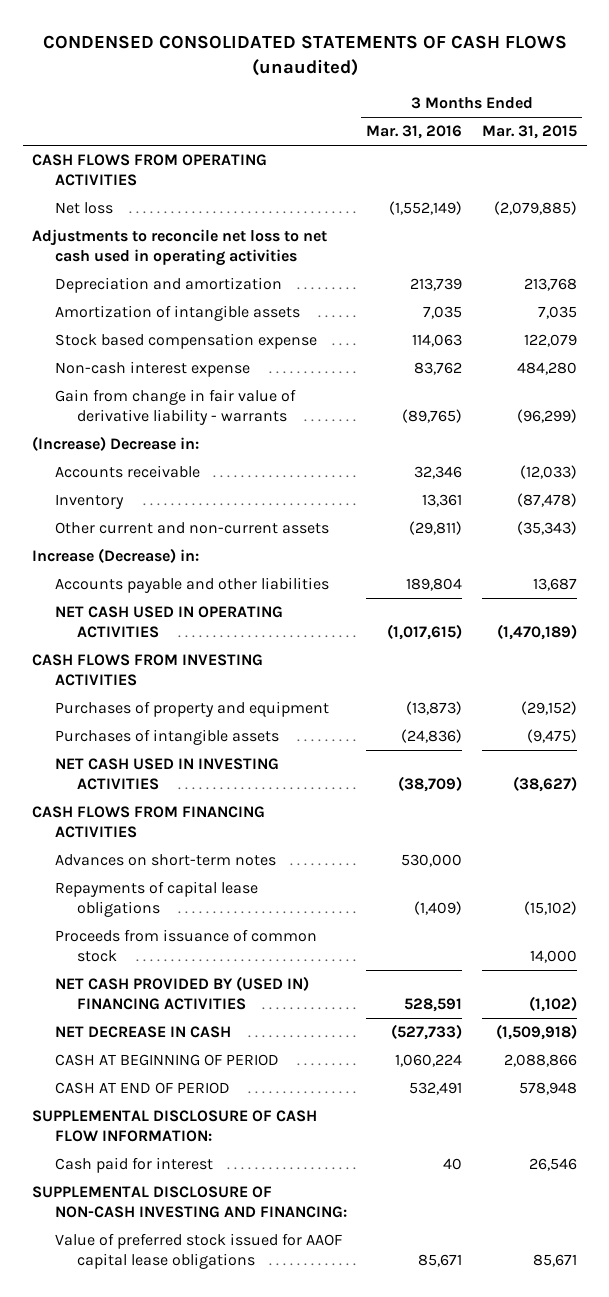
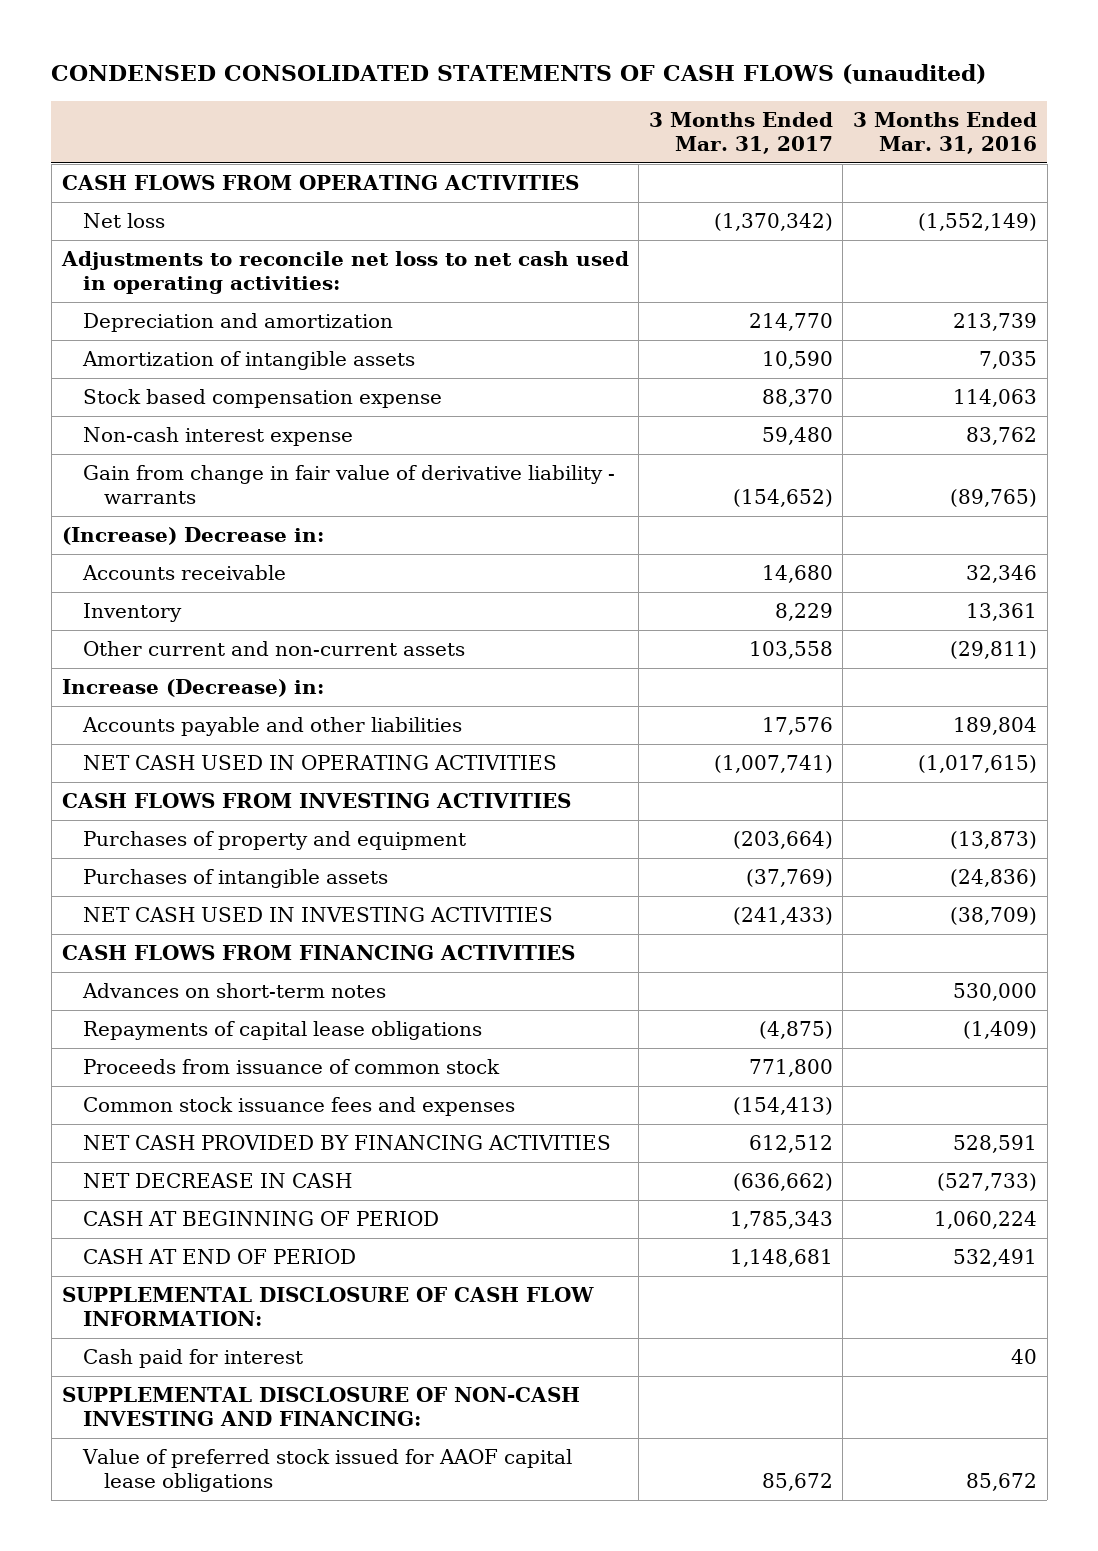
[482,125,578,140] Mar. 31, 2015 -> none
none -> [648,111,833,154] 3 Months Ended Mar. 31, 2017
[32,229,328,267] Adjustments to reconcile net loss to net cash used in operating activities -> [60,251,629,295] Adjustments to reconcile net loss to net cash used in operating activities:
none -> [82,1097,515,1117] Common stock issuance fees and expenses
[54,976,309,1011] NET CASH PROVIDED BY (USED IN) FINANCING ACTIVITIES -> [82,1135,611,1151] NET CASH PROVIDED BY FINANCING ACTIVITIES
[418,1254,463,1268] 85,671 -> [965,1473,1037,1492] 85,672

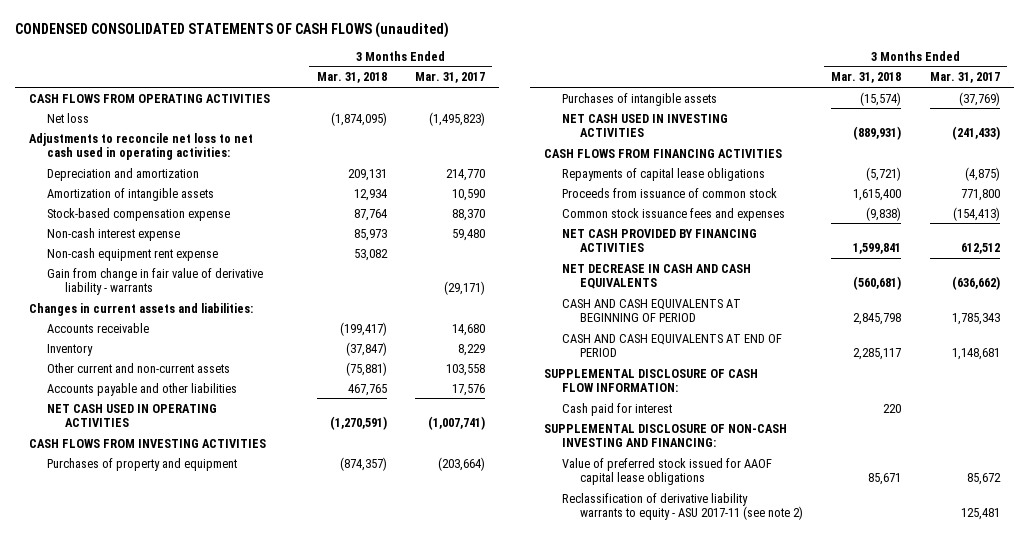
[852,111,1037,154] 3 Months Ended Mar. 31, 2016 -> none
none -> [316,72,387,84] Mar. 31, 2018
[713,213,833,232] (1,370,342) -> [428,111,485,126] (1,495,823)
[82,389,442,409] Stock based compensation expense -> [47,207,231,221] Stock-based compensation expense
[61,527,324,546] (Increase) Decrease in: -> none
none -> [47,247,219,261] Non-cash equipment rent expense
[732,489,833,508] (154,652) -> [443,280,485,295] (29,171)
none -> [29,302,254,316] Changes in current assets and liabilities:
[61,679,324,698] Increase (Decrease) in: -> none
[81,983,386,999] Advances on short-term notes -> none
[82,1173,352,1189] NET DECREASE IN CASH -> [561,263,751,289] NET DECREASE IN CASH AND CASH EQUIVALENTS
[82,1211,439,1227] CASH AT BEGINNING OF PERIOD -> [561,298,741,322] CASH AND CASH EQUIVALENTS AT BEGINNING OF PERIOD
[82,1249,356,1265] CASH AT END OF PERIOD -> [561,333,782,357] CASH AND CASH EQUIVALENTS AT END OF PERIOD
none -> [561,492,803,520] Reclassification of derivative liability warrants to equity - ASU 2017-11 (see note 2)

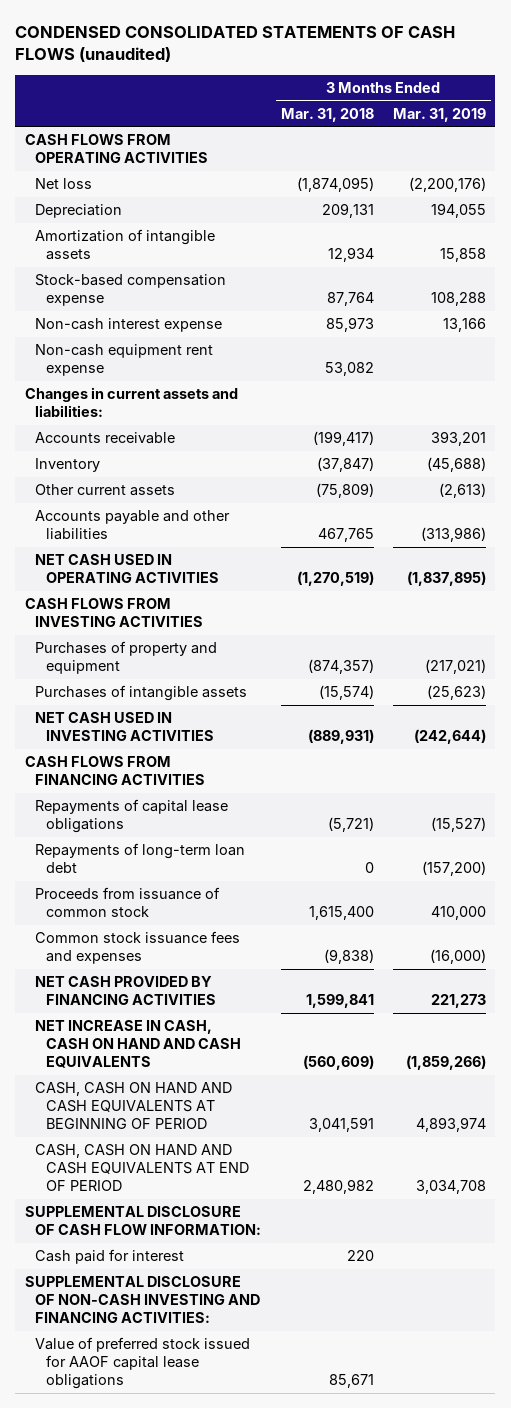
[414,72,485,84] Mar. 31, 2017 -> none
none -> [392,107,486,122] Mar. 31, 2019
[29,132,254,160] Adjustments to reconcile net loss to net cash used in operating activities: -> none
[47,167,200,181] Depreciation and amortization -> [35,204,123,219] Depreciation
[47,267,264,295] Gain from change in fair value of derivative liability - warrants -> none
[47,362,231,373] Other current and non-current assets -> [35,484,176,497] Other current assets
[345,361,387,376] (75,881) -> [315,483,374,499] (75,809)
[329,415,387,430] (1,270,591) -> [296,571,374,587] (1,270,519)
none -> [35,843,246,874] Repayments of long-term loan debt
[561,263,751,289] NET DECREASE IN CASH AND CASH EQUIVALENTS -> [35,1020,241,1069] NET INCREASE IN CASH, CASH ON HAND AND CASH EQUIVALENTS
[853,275,902,290] (560,681) -> [302,1055,374,1071] (560,609)
[561,298,741,322] CASH AND CASH EQUIVALENTS AT BEGINNING OF PERIOD -> [35,1082,233,1130] CASH, CASH ON HAND AND CASH EQUIVALENTS AT BEGINNING OF PERIOD
[853,312,902,325] 2,845,798 -> [308,1117,374,1133] 3,041,591
[561,333,782,357] CASH AND CASH EQUIVALENTS AT END OF PERIOD -> [35,1144,249,1192] CASH, CASH ON HAND AND CASH EQUIVALENTS AT END OF PERIOD
[853,347,902,360] 2,285,117 -> [302,1179,374,1195] 2,480,982
[543,423,787,447] SUPPLEMENTAL DISCLOSURE OF NON-CASH INVESTING AND FINANCING: -> [25,1276,261,1324] SUPPLEMENTAL DISCLOSURE OF NON-CASH INVESTING AND FINANCING ACTIVITIES:
[561,492,803,520] Reclassification of derivative liability warrants to equity - ASU 2017-11 (see note 2) -> none

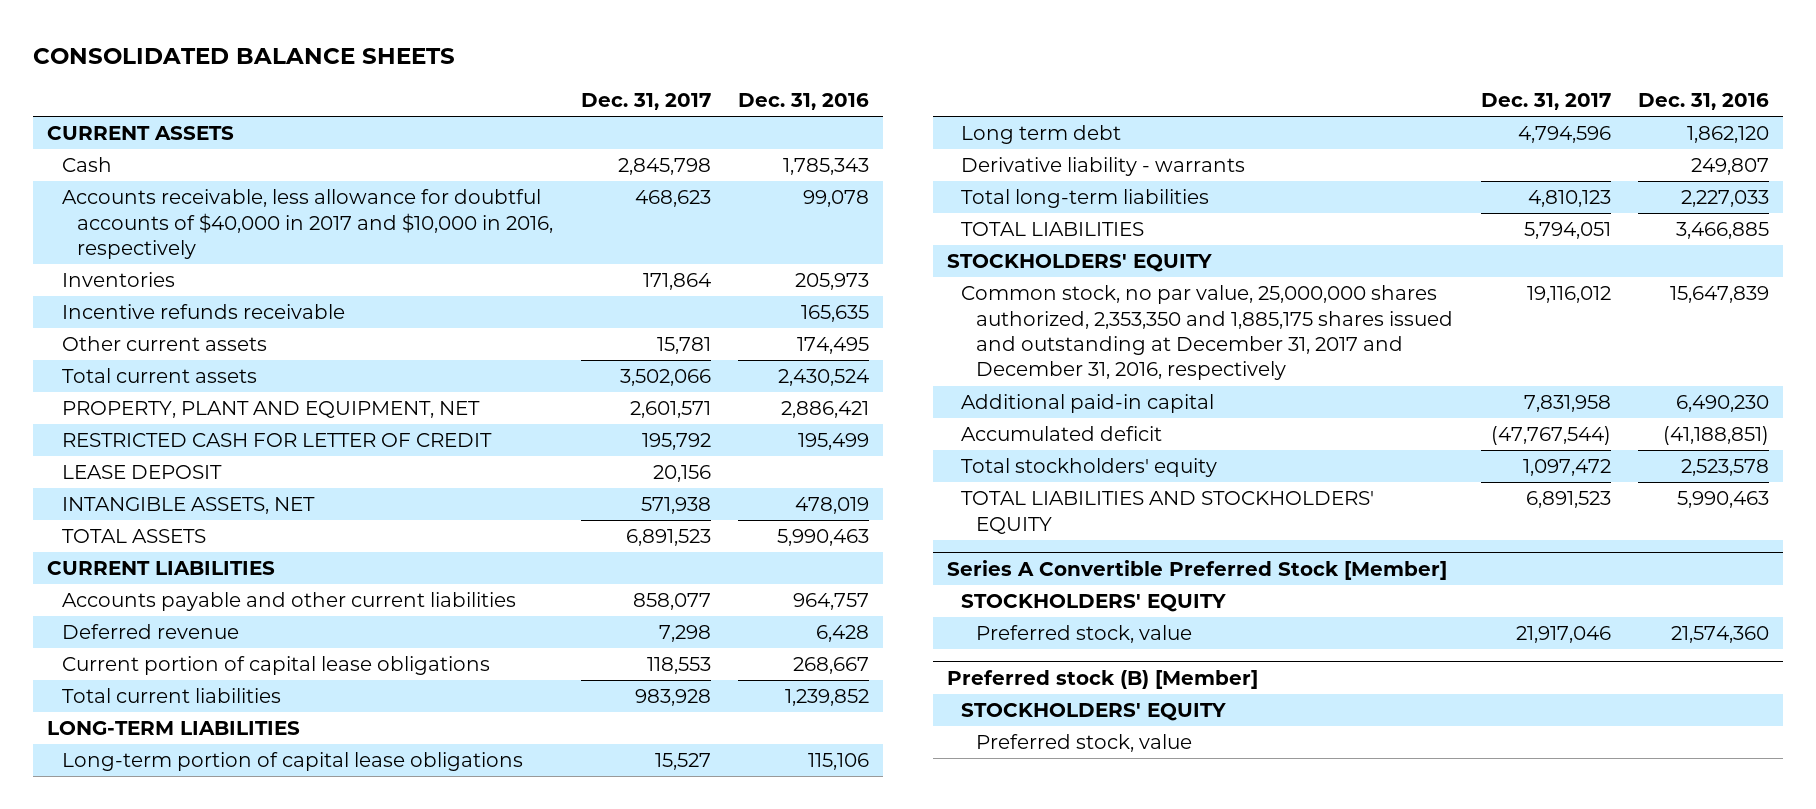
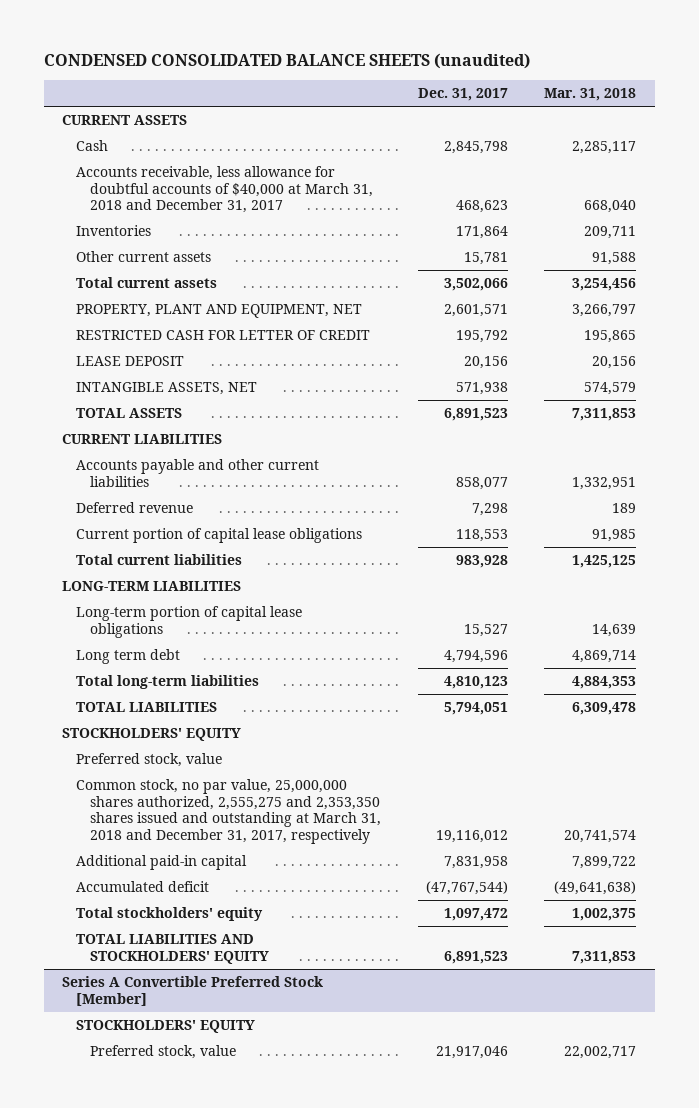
[33,47,456,64] CONSOLIDATED BALANCE SHEETS -> [44,53,531,70] CONDENSED CONSOLIDATED BALANCE SHEETS (unaudited)
[738,92,870,110] Dec. 31, 2016 -> none
none -> [544,88,637,102] Mar. 31, 2018
[61,189,553,260] Accounts receivable, less allowance for doubtful accounts of $40,000 in 2017 and $10,000 in 2016, respectively -> [76,166,374,214] Accounts receivable, less allowance for doubtful accounts of $40,000 at March 31, 2018 and December 31, 2017
[61,304,345,320] Incentive refunds receivable -> none
[961,157,1246,177] Derivative liability - warrants -> none
none -> [76,753,223,768] Preferred stock, value
[961,285,1454,381] Common stock, no par value, 25,000,000 shares authorized, 2,353,350 and 1,885,175 shares issued and outstanding at December 31, 2017 and December 31, 2016, respectively -> [76,779,382,845] Common stock, no par value, 25,000,000 shares authorized, 2,555,275 and 2,353,350 shares issued and outstanding at March 31, 2018 and December 31, 2017, respectively
[946,669,1258,689] Preferred stock (B) [Member] -> none
[961,703,1227,722] STOCKHOLDERS' EQUITY -> none
[976,734,1193,753] Preferred stock, value -> none

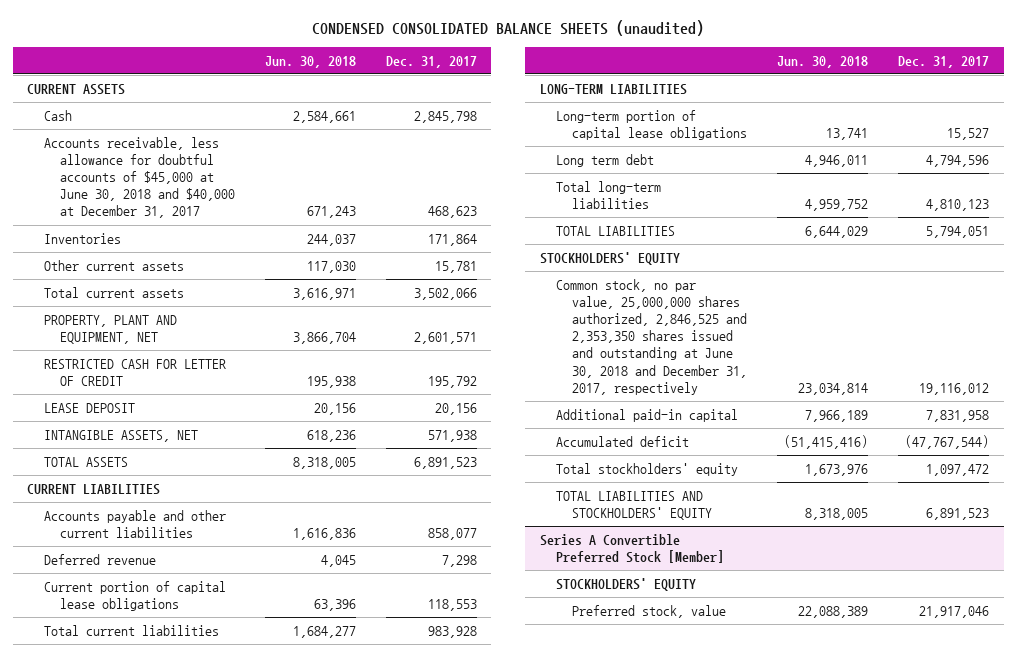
[544,88,637,102] Mar. 31, 2018 -> none
none -> [264,55,356,68] Jun. 30, 2018
[76,166,374,214] Accounts receivable, less allowance for doubtful accounts of $40,000 at March 31, 2018 and December 31, 2017 -> [43,136,235,219] Accounts receivable, less allowance for doubtful accounts of $45,000 at June 30, 2018 and $40,000 at December 31, 2017
[76,753,223,768] Preferred stock, value -> none
[76,779,382,845] Common stock, no par value, 25,000,000 shares authorized, 2,555,275 and 2,353,350 shares issued and outstanding at March 31, 2018 and December 31, 2017, respectively -> [556,278,748,395] Common stock, no par value, 25,000,000 shares authorized, 2,846,525 and 2,353,350 shares issued and outstanding at June 30, 2018 and December 31, 2017, respectively

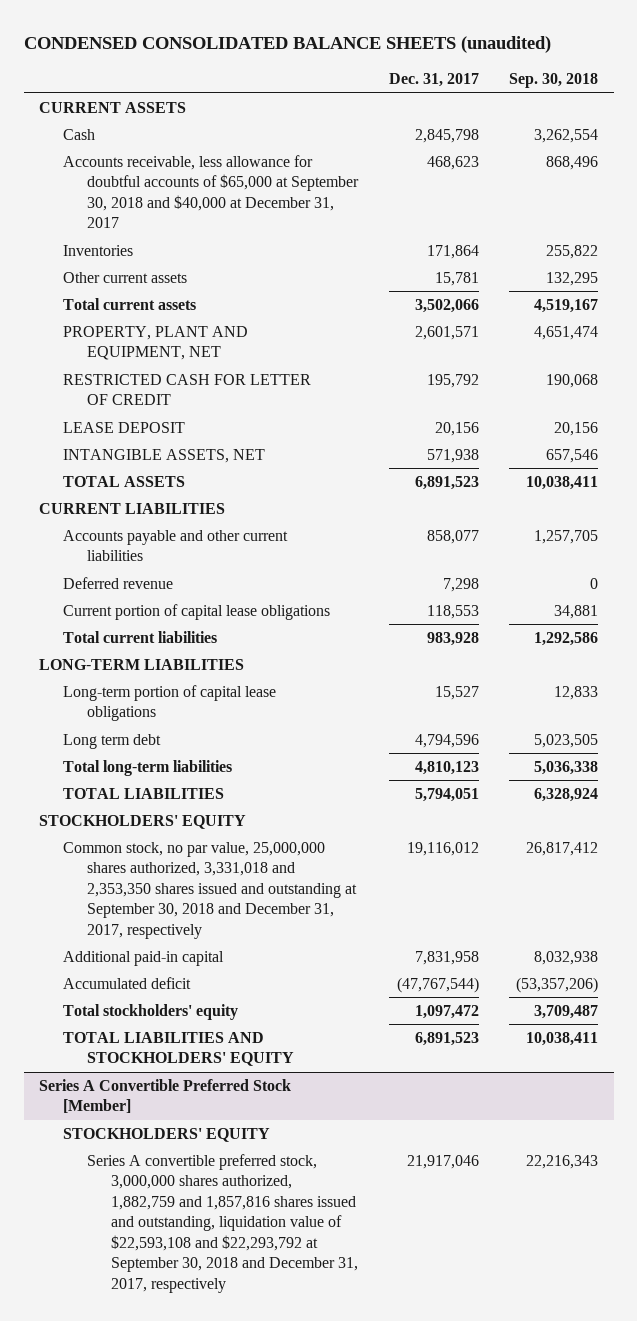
[264,55,356,68] Jun. 30, 2018 -> none
none -> [509,73,599,89] Sep. 30, 2018
[43,136,235,219] Accounts receivable, less allowance for doubtful accounts of $45,000 at June 30, 2018 and $40,000 at December 31, 2017 -> [63,155,360,229] Accounts receivable, less allowance for doubtful accounts of $65,000 at September 30, 2018 and $40,000 at December 31, 2017
[556,278,748,395] Common stock, no par value, 25,000,000 shares authorized, 2,846,525 and 2,353,350 shares issued and outstanding at June 30, 2018 and December 31, 2017, respectively -> [63,842,358,939] Common stock, no par value, 25,000,000 shares authorized, 3,331,018 and 2,353,350 shares issued and outstanding at September 30, 2018 and December 31, 2017, respectively
[572,604,727,618] Preferred stock, value -> [87,1154,359,1293] Series A convertible preferred stock, 3,000,000 shares authorized, 1,882,759 and 1,857,816 shares issued and outstanding, liquidation value of $22,593,108 and $22,293,792 at September 30, 2018 and December 31, 2017, respectively

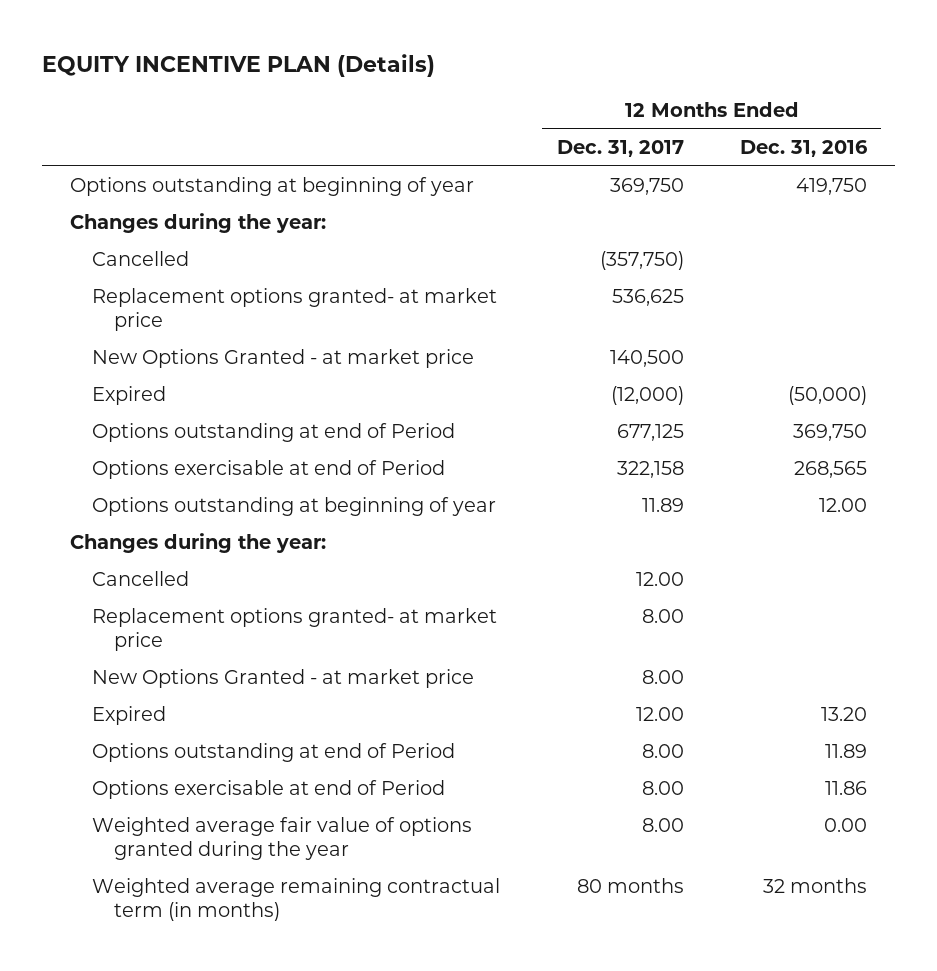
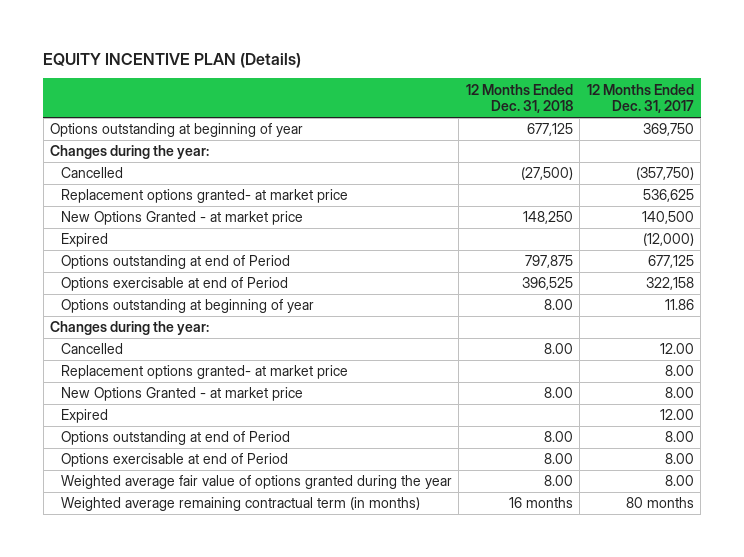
[739,139,868,157] Dec. 31, 2016 -> none
none -> [465,83,573,114] 12 Months Ended Dec. 31, 2018
[641,498,684,513] 11.89 -> [664,299,694,311] 11.86

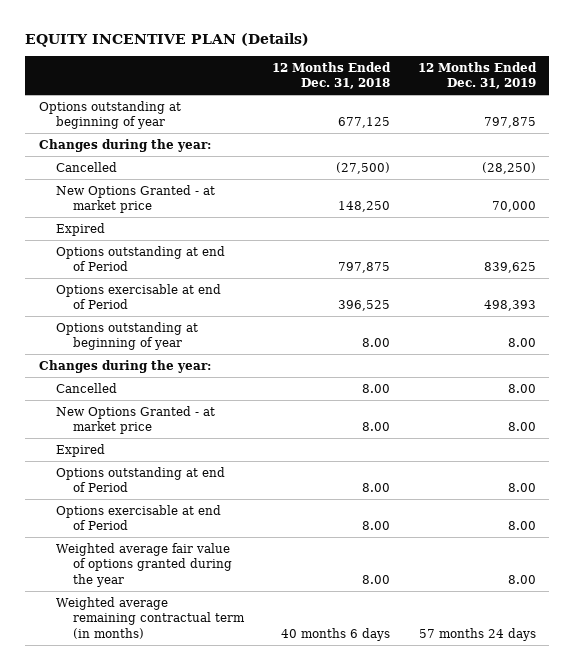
[586,83,694,114] 12 Months Ended Dec. 31, 2017 -> none
none -> [417,61,537,90] 12 Months Ended Dec. 31, 2019
[60,189,348,204] Replacement options granted- at market price -> none
[60,365,348,380] Replacement options granted- at market price -> none
[508,497,573,509] 16 months -> [281,627,391,641] 40 months 6 days

